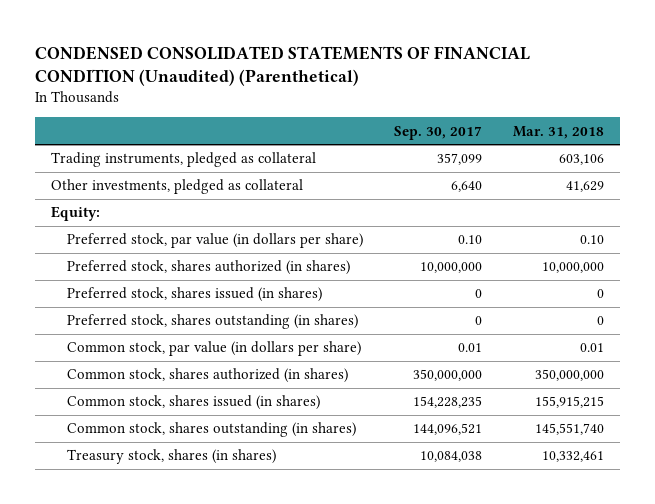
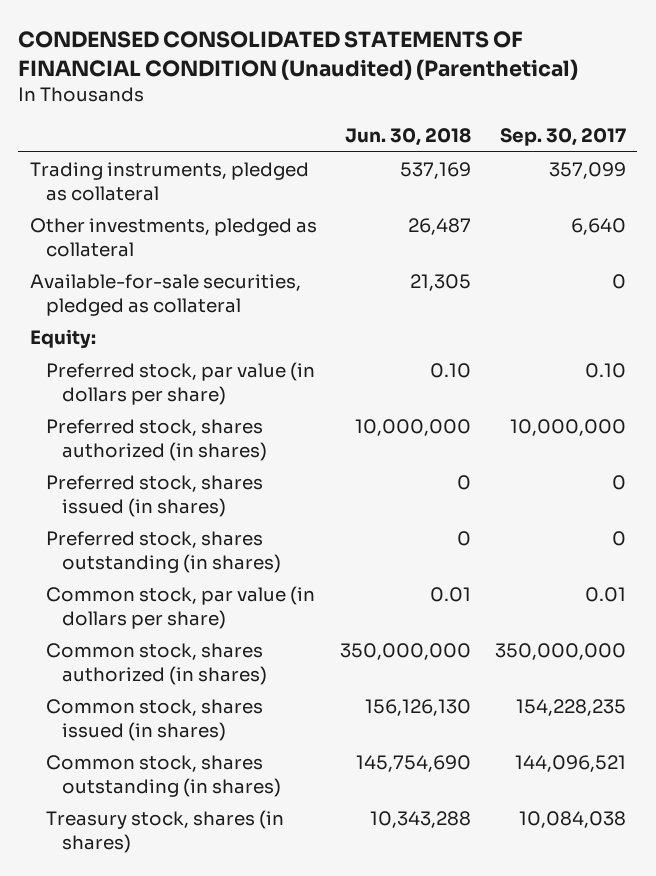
[513,125,605,139] Mar. 31, 2018 -> none
none -> [345,128,472,147] Jun. 30, 2018
none -> [30,274,302,316] Available-for-sale securities, pledged as collateral

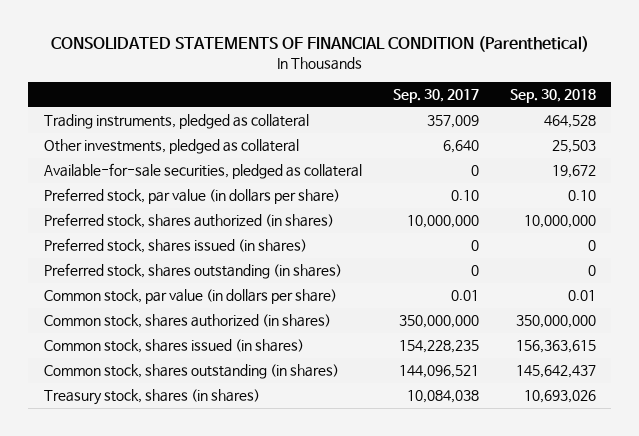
[18,31,579,80] CONDENSED CONSOLIDATED STATEMENTS OF FINANCIAL CONDITION (Unaudited) (Parenthetical) -> [50,36,589,53] CONSOLIDATED STATEMENTS OF FINANCIAL CONDITION (Parenthetical)
[345,128,472,147] Jun. 30, 2018 -> none
none -> [509,89,596,104] Sep. 30, 2018
[548,162,626,180] 357,099 -> [426,115,479,129] 357,009
[30,329,97,350] Equity: -> none

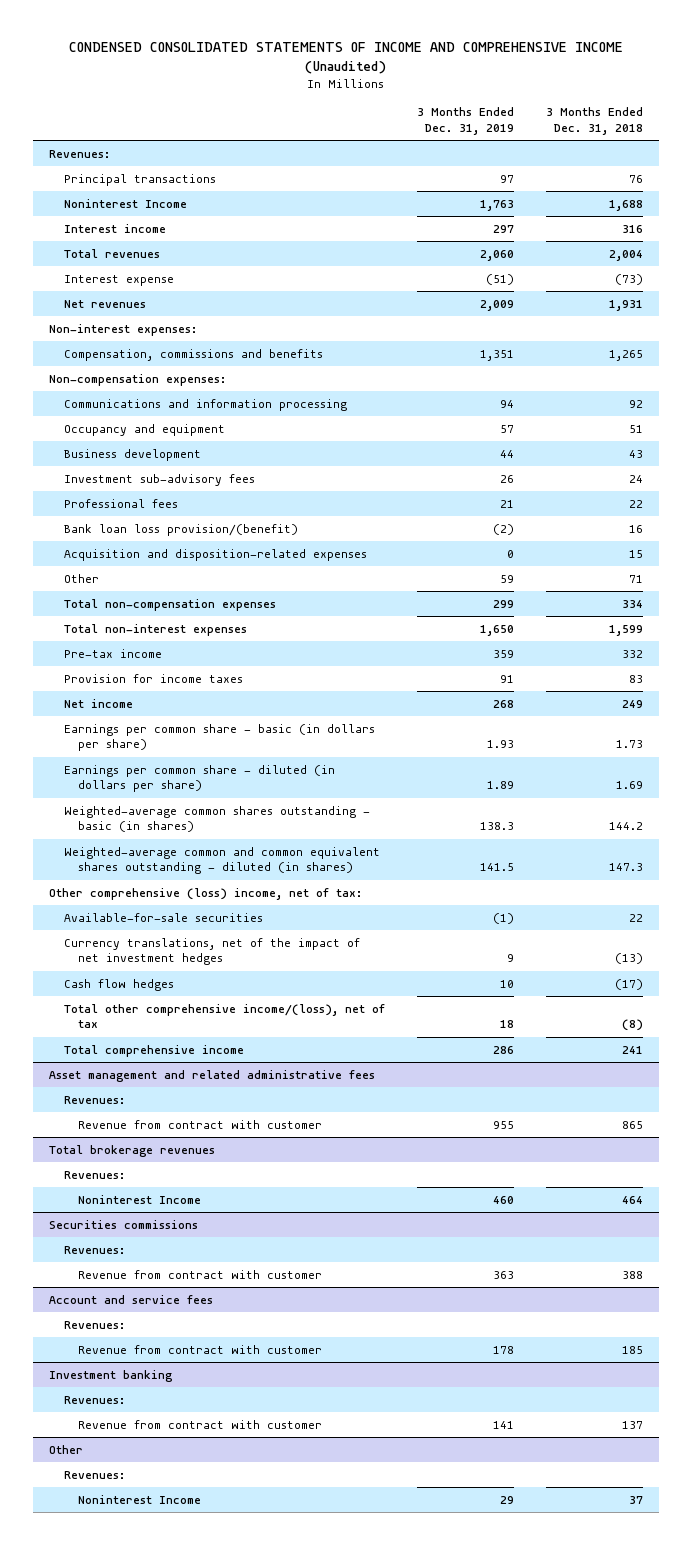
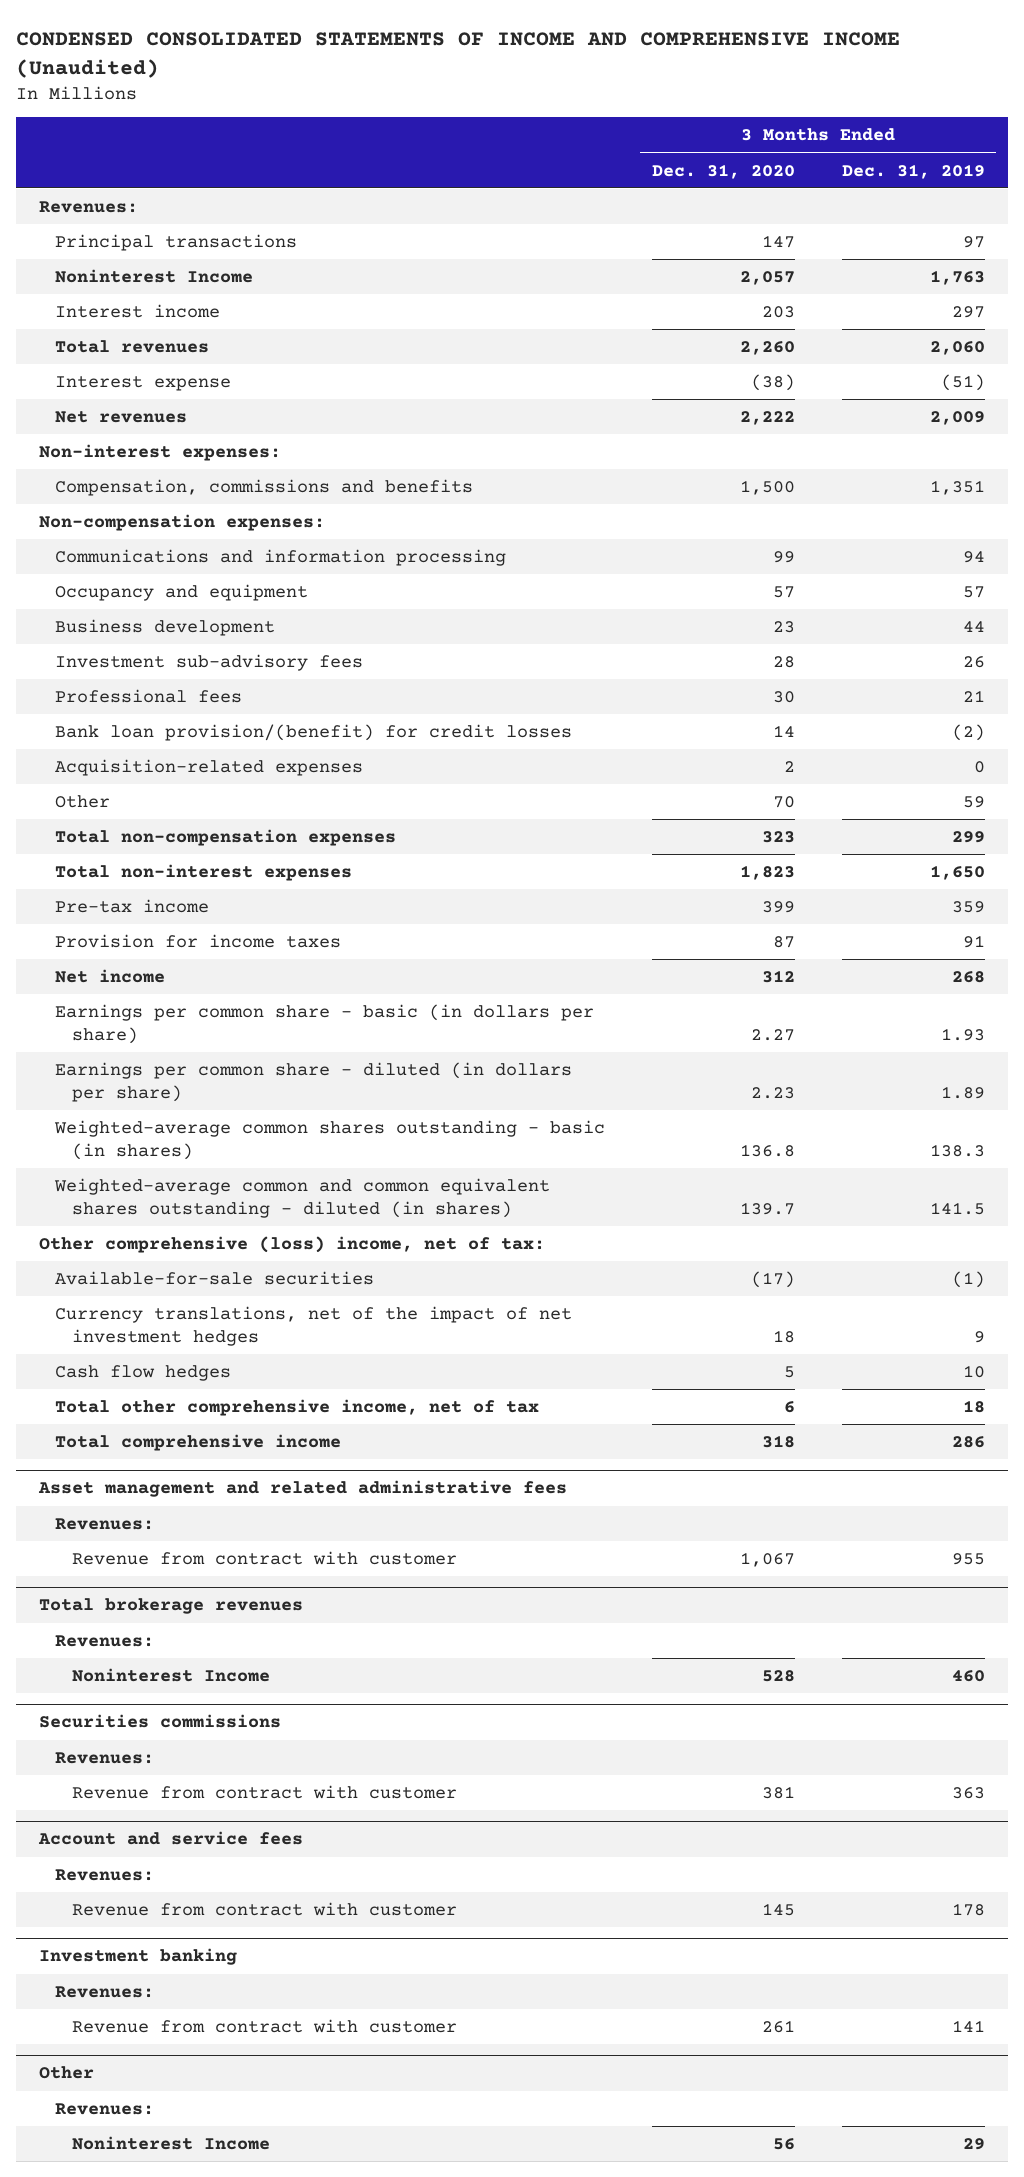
[546,107,644,136] 3 Months Ended Dec. 31, 2018 -> none
none -> [652,163,796,179] Dec. 31, 2020
[63,523,298,536] Bank loan loss provision/(benefit) -> [55,724,573,742] Bank loan provision/(benefit) for credit losses
[63,548,367,561] Acquisition and disposition-related expenses -> [55,759,364,777] Acquisition-related expenses
[63,1003,385,1029] Total other comprehensive income/(loss), net of tax -> [55,1399,540,1417] Total other comprehensive income, net of tax

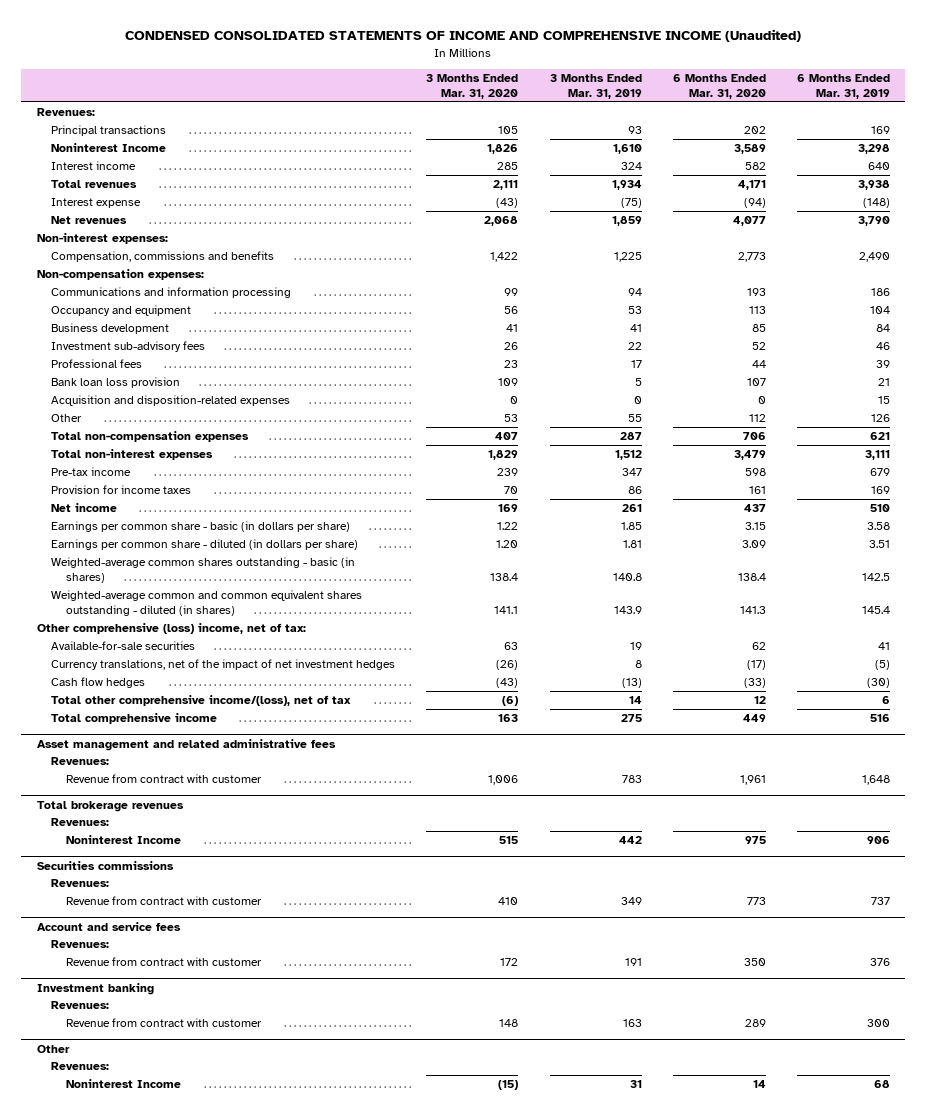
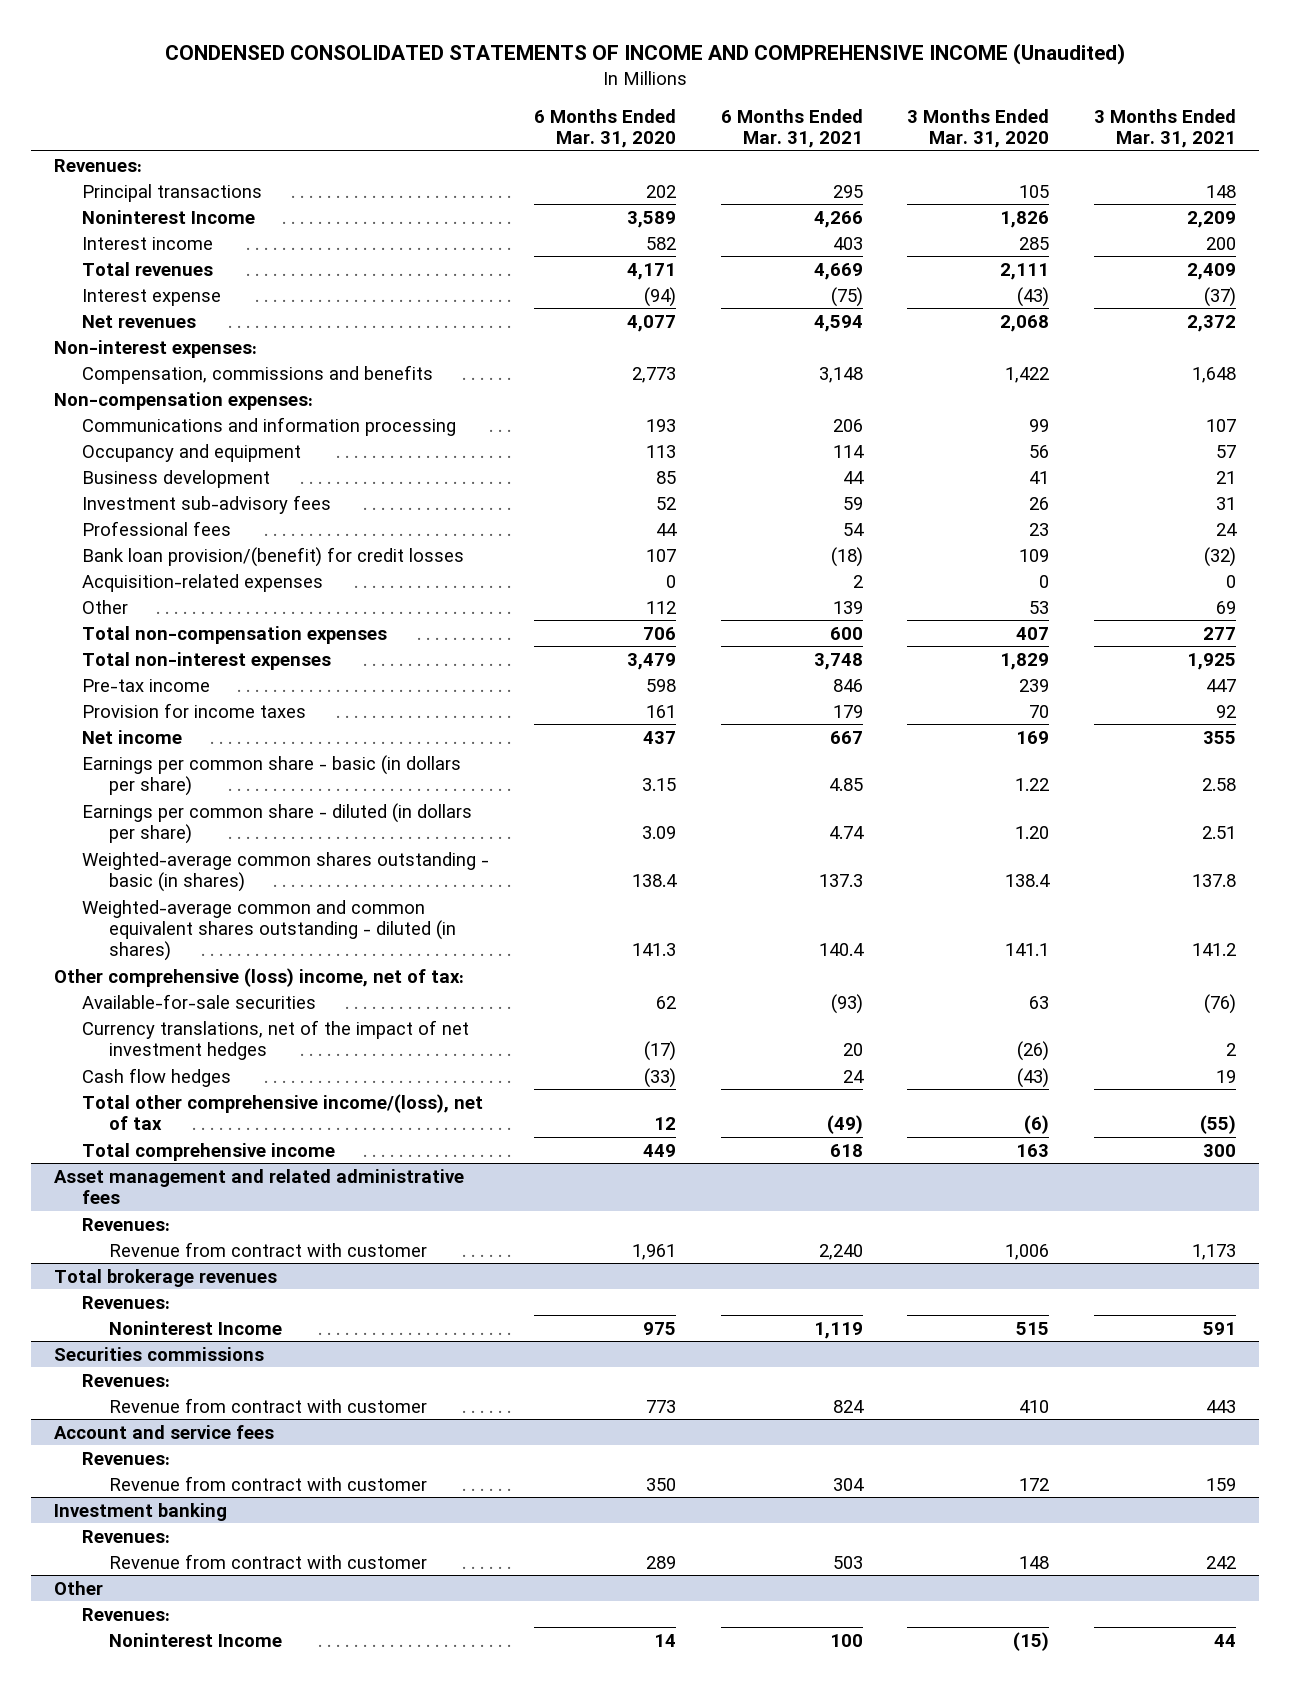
[549,74,642,99] 3 Months Ended Mar. 31, 2019 -> none
[796,74,890,99] 6 Months Ended Mar. 31, 2019 -> none
none -> [720,108,863,148] 6 Months Ended Mar. 31, 2021
none -> [1094,108,1237,148] 3 Months Ended Mar. 31, 2021
[51,377,181,389] Bank loan loss provision -> [81,546,464,567] Bank loan provision/(benefit) for credit losses
[51,395,291,407] Acquisition and disposition-related expenses -> [81,573,323,592] Acquisition-related expenses

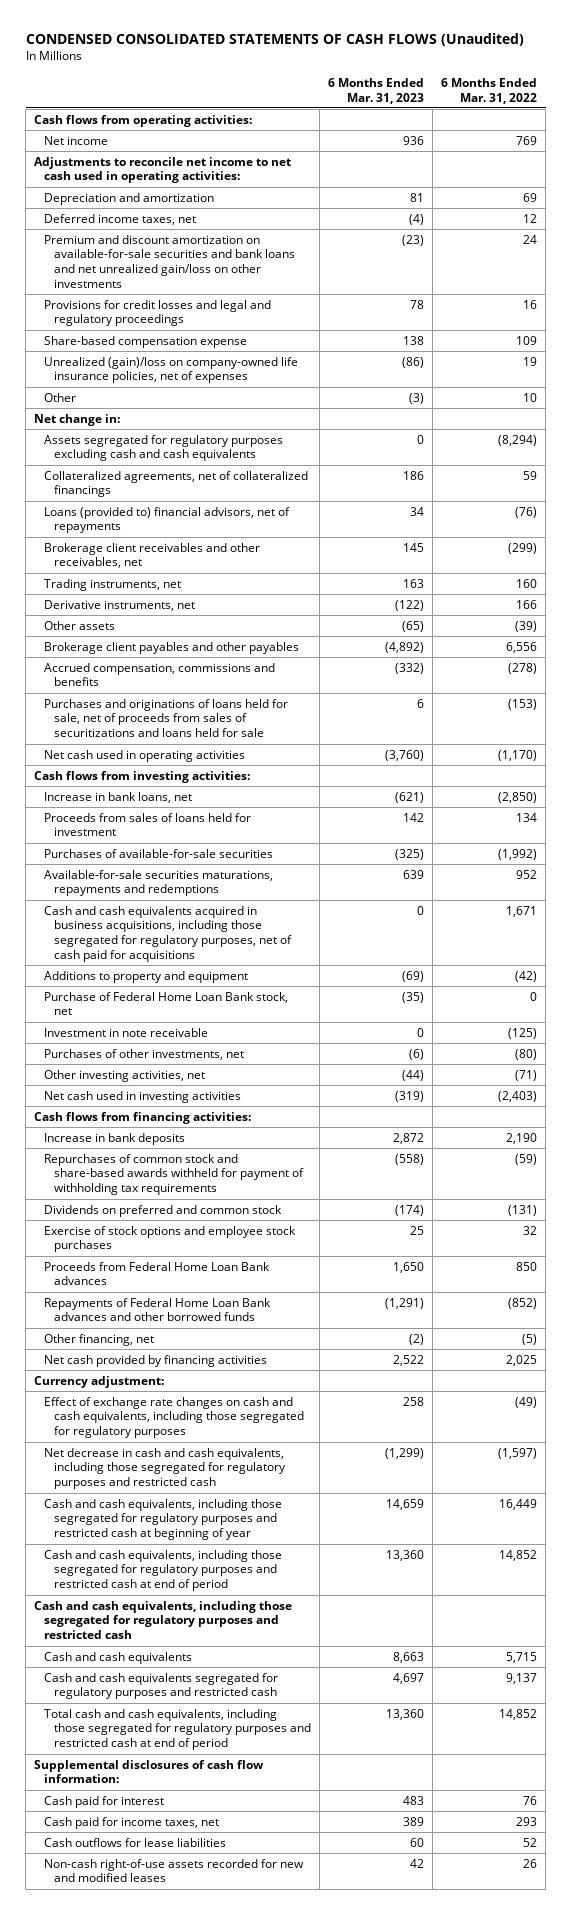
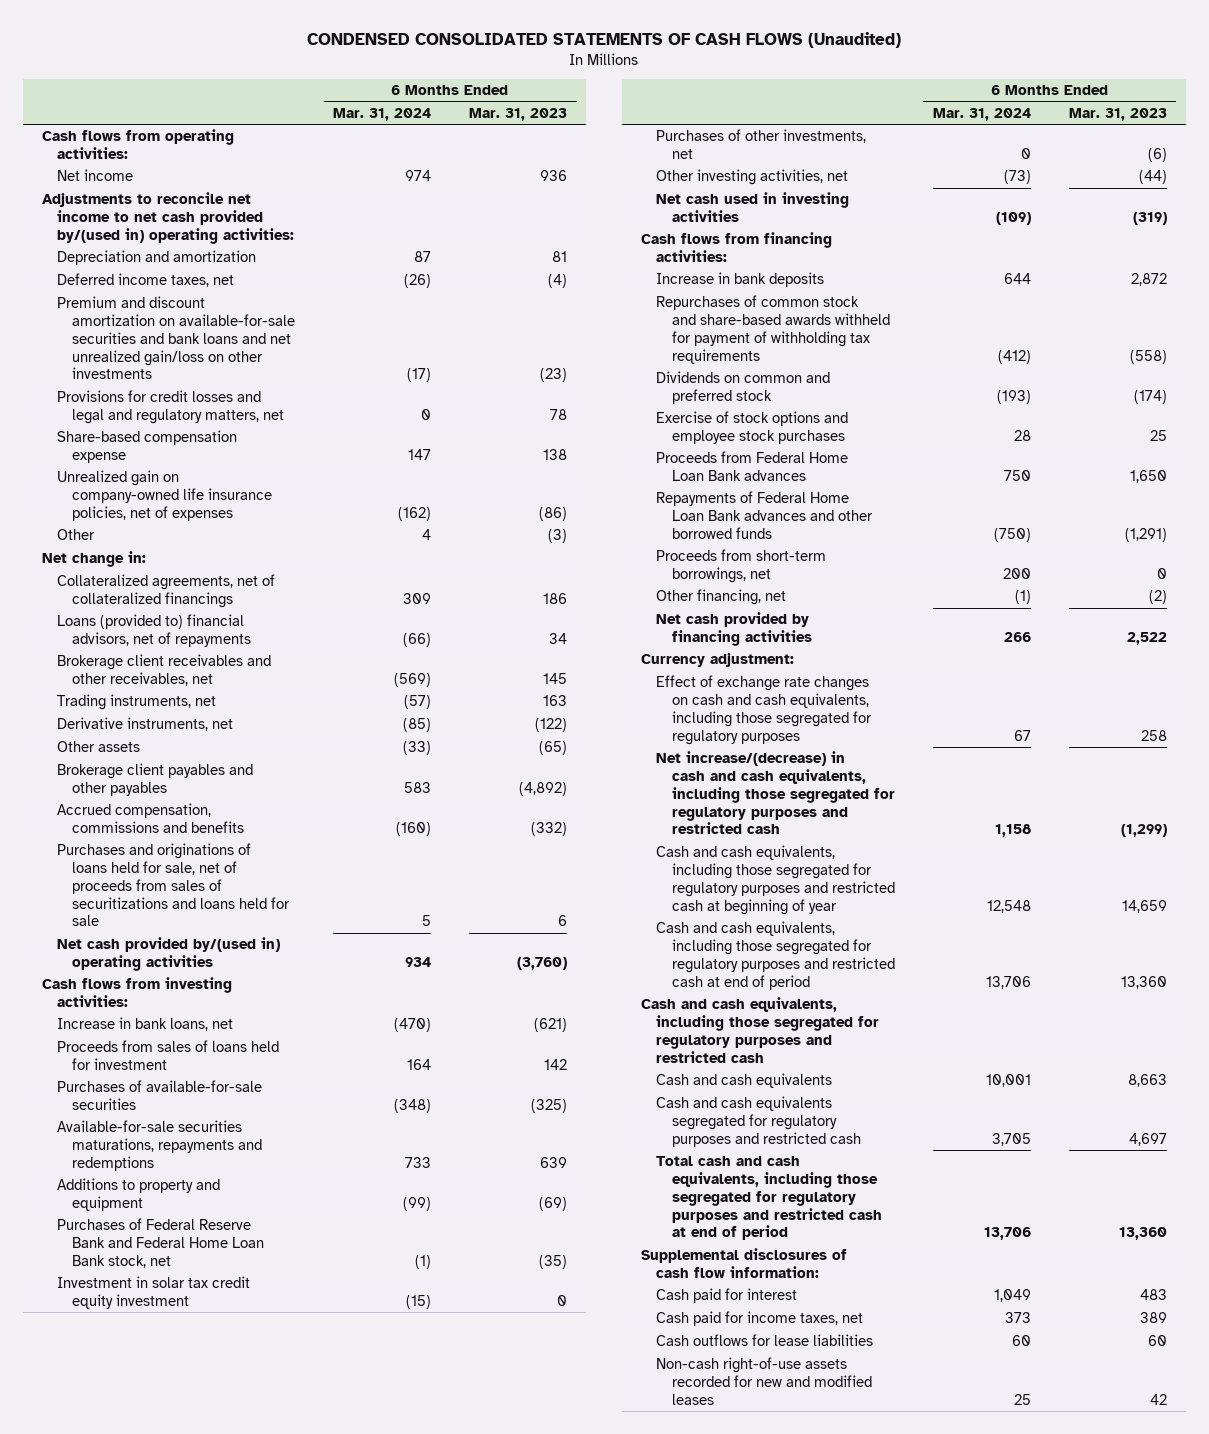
[441,77,538,104] 6 Months Ended Mar. 31, 2022 -> none
none -> [333,107,432,121] Mar. 31, 2024
[34,156,292,184] Adjustments to reconcile net income to net cash used in operating activities: -> [42,192,295,244] Adjustments to reconcile net income to net cash provided by/(used in) operating activities:
[44,299,272,327] Provisions for credit losses and legal and regulatory proceedings -> [57,390,285,425] Provisions for credit losses and legal and regulatory matters, net
[44,356,299,384] Unrealized (gain)/loss on company-owned life insurance policies, net of expenses -> [57,470,273,521] Unrealized gain on company-owned life insurance policies, net of expenses
[44,434,284,462] Assets segregated for regulatory purposes excluding cash and cash equivalents -> none
[44,749,246,762] Net cash used in operating activities -> [57,937,281,972] Net cash provided by/(used in) operating activities
[44,905,292,963] Cash and cash equivalents acquired in business acquisitions, including those segregated for regulatory purposes, net of cash paid for acquisitions -> none
[44,1027,209,1037] Investment in note receivable -> none
[44,991,289,1016] Purchase of Federal Home Loan Bank stock, net -> [57,1218,265,1268] Purchases of Federal Reserve Bank and Federal Home Loan Bank stock, net
none -> [57,1276,251,1310] Investment in solar tax credit equity investment
[44,1204,283,1217] Dividends on preferred and common stock -> [656,371,831,405] Dividends on common and preferred stock
none -> [656,549,827,584] Proceeds from short-term borrowings, net
[44,1447,286,1490] Net decrease in cash and cash equivalents, including those segregated for regulatory purposes and restricted cash -> [656,751,895,835] Net increase/(decrease) in cash and cash equivalents, including those segregated for regulatory purposes and restricted cash

